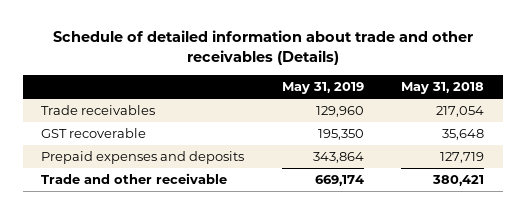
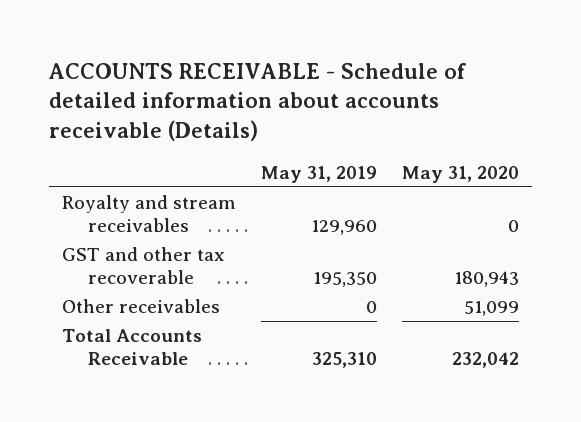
[52,30,473,66] Schedule of detailed information about trade and other receivables (Details) -> [49,62,467,142] ACCOUNTS RECEIVABLE - Schedule of detailed information about accounts receivable (Details)
[401,82,485,95] May 31, 2018 -> none
none -> [402,165,520,183] May 31, 2020
[41,151,245,165] Prepaid expenses and deposits -> none
[41,173,228,185] Trade and other receivable -> none
[41,105,156,116] Trade receivables -> [61,195,236,233] Royalty and stream receivables
[41,128,147,139] GST recoverable -> [61,247,225,285] GST and other tax recoverable
none -> [61,299,220,314] Other receivables
none -> [61,329,202,366] Total Accounts Receivable

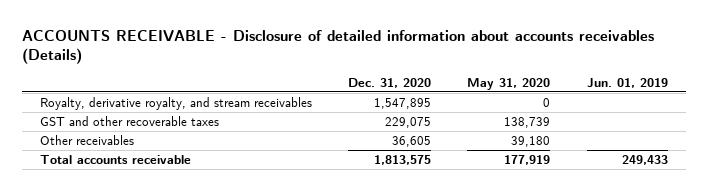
[49,62,467,142] ACCOUNTS RECEIVABLE - Schedule of detailed information about accounts receivable (Details) -> [21,29,654,65] ACCOUNTS RECEIVABLE - Disclosure of detailed information about accounts receivables (Details)
[260,165,377,183] May 31, 2019 -> none
none -> [348,77,432,88] Dec. 31, 2020
none -> [586,77,668,88] Jun. 01, 2019
[61,195,236,233] Royalty and stream receivables -> [39,96,312,110] Royalty, derivative royalty, and stream receivables
[61,247,225,285] GST and other tax recoverable -> [39,115,219,126] GST and other recoverable taxes
[454,271,520,288] 180,943 -> [504,116,551,128] 138,739
[464,301,520,317] 51,099 -> [511,135,551,147] 39,180
[61,329,202,366] Total Accounts Receivable -> [39,154,191,164] Total accounts receivable
[452,352,520,369] 232,042 -> [504,154,551,165] 177,919

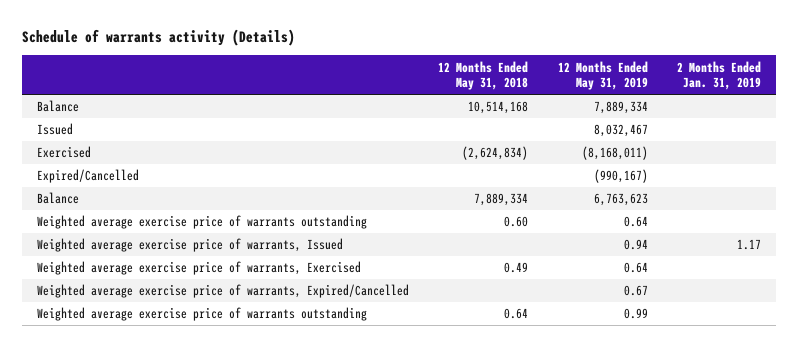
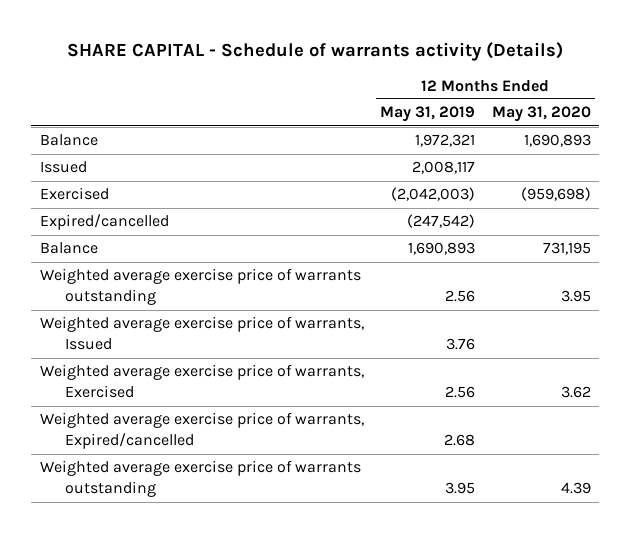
[22,29,296,47] Schedule of warrants activity (Details) -> [67,42,564,62] SHARE CAPITAL - Schedule of warrants activity (Details)
[438,60,529,91] 12 Months Ended May 31, 2018 -> none
[677,60,762,91] 2 Months Ended Jan. 31, 2019 -> none
none -> [491,106,591,123] May 31, 2020
[593,101,648,115] 7,889,334 -> [415,134,476,148] 1,972,321
[593,124,648,138] 8,032,467 -> [412,161,476,175] 2,008,117
[581,146,648,161] (8,168,011) -> [391,187,476,202] (2,042,003)
[36,169,139,184] Expired/Cancelled -> [39,214,169,231] Expired/cancelled
[593,169,648,184] (990,167) -> [407,214,476,229] (247,542)
[593,193,648,207] 6,763,623 -> [408,242,476,256] 1,690,893
[623,216,648,228] 0.64 -> [445,290,476,303] 2.56
[623,239,648,251] 0.94 -> [446,338,476,351] 3.76
[623,262,648,274] 0.64 -> [445,386,476,399] 2.56
[36,284,409,299] Weighted average exercise price of warrants, Expired/Cancelled -> [39,412,364,450] Weighted average exercise price of warrants, Expired/cancelled
[623,285,648,297] 0.67 -> [444,434,476,447] 2.68
[623,308,648,320] 0.99 -> [445,482,476,495] 3.95

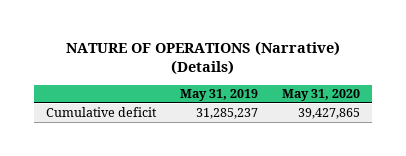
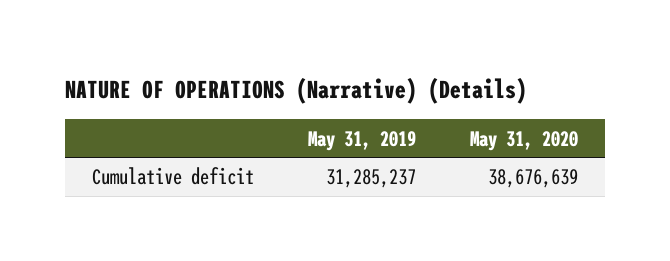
[298,108,361,120] 39,427,865 -> [487,169,578,189] 38,676,639

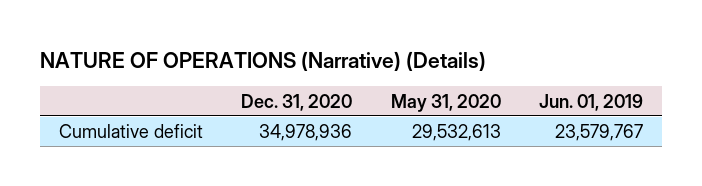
[308,130,417,151] May 31, 2019 -> none
none -> [241,93,353,111] Dec. 31, 2020
none -> [538,93,643,111] Jun. 01, 2019
[487,169,578,189] 38,676,639 -> [411,124,501,142] 29,532,613

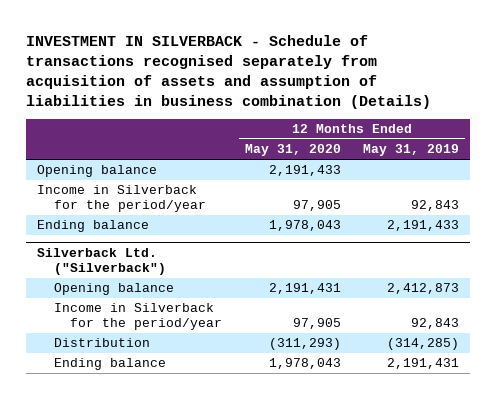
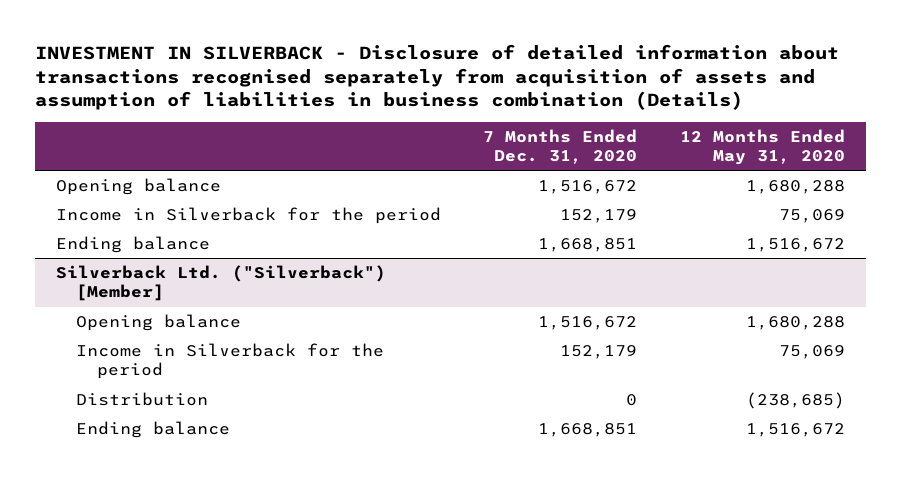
[25,34,431,109] INVESTMENT IN SILVERBACK - Schedule of transactions recognised separately from acquisition of assets and assumption of liabilities in business combination (Details) -> [34,43,839,111] INVESTMENT IN SILVERBACK - Disclosure of detailed information about transactions recognised separately from acquisition of assets and assumption of liabilities in business combination (Details)
[363,144,460,157] May 31, 2019 -> none
none -> [483,128,638,165] 7 Months Ended Dec. 31, 2020
[268,165,341,177] 2,191,433 -> [745,179,845,194] 1,680,288
[36,185,206,213] Income in Silverback for the period/year -> [56,206,442,224] Income in Silverback for the period
[292,200,341,212] 97,905 -> [778,208,845,223] 75,069
[268,220,341,232] 1,978,043 -> [745,237,845,252] 1,516,672
[36,247,166,275] Silverback Ltd. ("Silverback") -> [56,264,387,302] Silverback Ltd. ("Silverback") [Member]
[268,283,341,295] 2,191,431 -> [745,315,845,330] 1,680,288
[53,303,223,331] Income in Silverback for the period/year -> [76,342,385,380] Income in Silverback for the period
[292,318,341,330] 97,905 -> [778,344,845,359] 75,069
[268,338,341,351] (311,293) -> [745,391,845,409] (238,685)
[268,358,341,370] 1,978,043 -> [745,422,845,437] 1,516,672

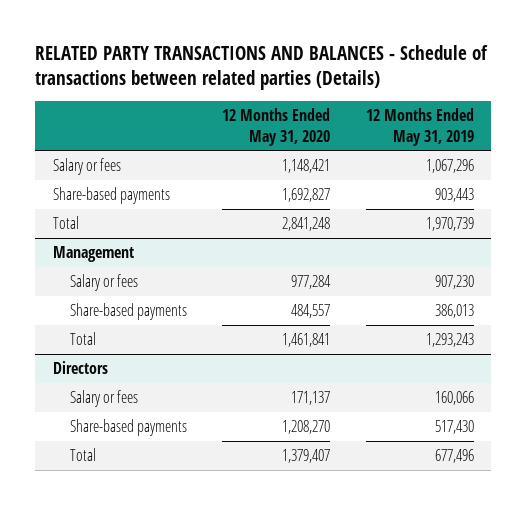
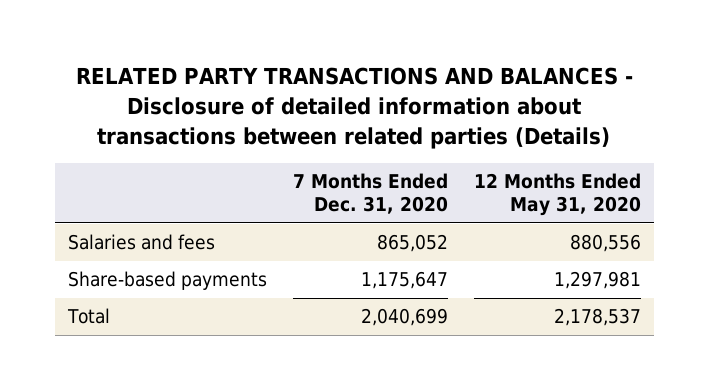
[34,44,488,90] RELATED PARTY TRANSACTIONS AND BALANCES - Schedule of transactions between related parties (Details) -> [76,67,634,149] RELATED PARTY TRANSACTIONS AND BALANCES - Disclosure of detailed information about transactions between related parties (Details)
[365,108,474,146] 12 Months Ended May 31, 2019 -> none
none -> [292,173,448,215] 7 Months Ended Dec. 31, 2020
[52,246,134,263] Management -> none
[69,274,138,292] Salary or fees -> none
[69,303,187,321] Share-based payments -> none
[69,332,96,346] Total -> none
[52,361,108,375] Directors -> none
[69,390,138,408] Salary or fees -> none
[69,419,187,437] Share-based payments -> none
[69,448,96,462] Total -> none
[52,158,121,176] Salary or fees -> [67,234,215,251] Salaries and fees
[282,159,331,174] 1,148,421 -> [570,234,642,253] 880,556
[282,188,331,203] 1,692,827 -> [554,271,642,290] 1,297,981
[282,217,331,232] 2,841,248 -> [554,308,642,327] 2,178,537

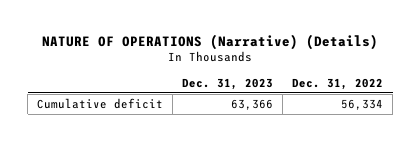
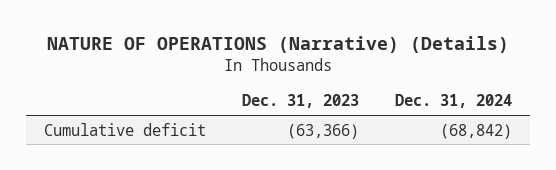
[292,77,384,90] Dec. 31, 2022 -> none
none -> [395,94,513,109] Dec. 31, 2024
[231,99,274,111] 63,366 -> [287,123,360,139] (63,366)

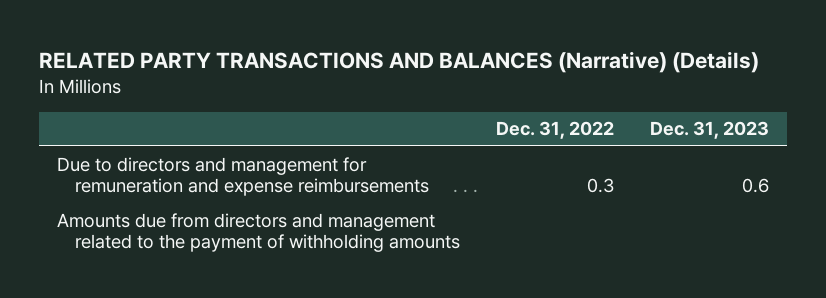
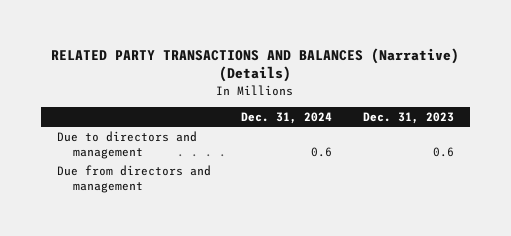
[496,121,615,140] Dec. 31, 2022 -> none
none -> [241,111,333,124] Dec. 31, 2024
[57,156,430,197] Due to directors and management for remuneration and expense reimbursements -> [56,130,197,159] Due to directors and management
[57,212,461,253] Amounts due from directors and management related to the payment of withholding amounts -> [56,164,211,193] Due from directors and management

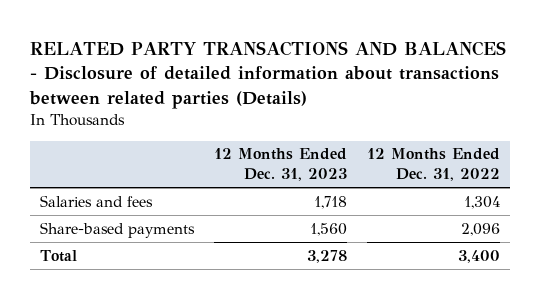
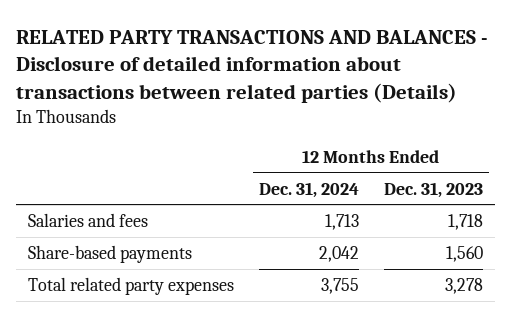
[366,148,500,182] 12 Months Ended Dec. 31, 2022 -> none
none -> [259,181,360,198] Dec. 31, 2024
[40,249,78,262] Total -> [28,277,235,296] Total related party expenses

